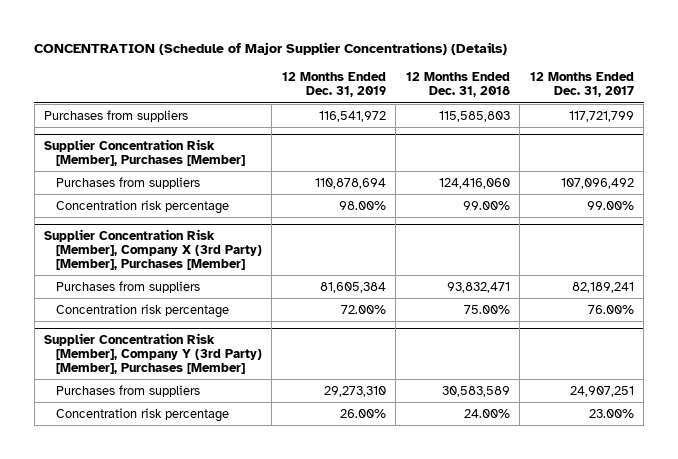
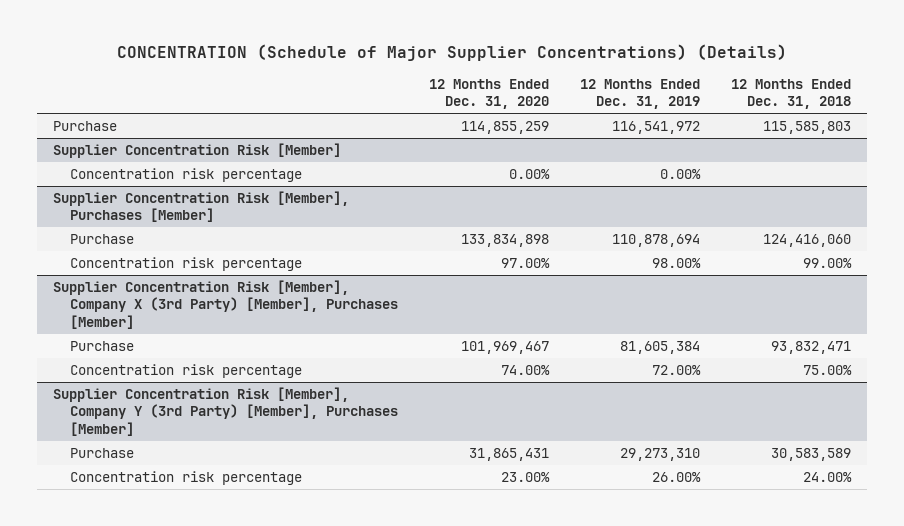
[529,72,634,98] 12 Months Ended Dec. 31, 2017 -> none
none -> [429,78,550,110] 12 Months Ended Dec. 31, 2020
[44,109,189,122] Purchases from suppliers -> [52,120,117,131] Purchase
none -> [52,142,341,158] Supplier Concentration Risk [Member]
none -> [70,167,303,182] Concentration risk percentage
[55,176,200,189] Purchases from suppliers -> [70,233,135,244] Purchase
[55,280,200,293] Purchases from suppliers -> [70,340,135,351] Purchase
[55,384,200,397] Purchases from suppliers -> [70,447,135,458] Purchase

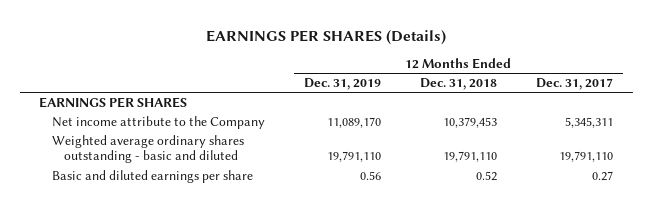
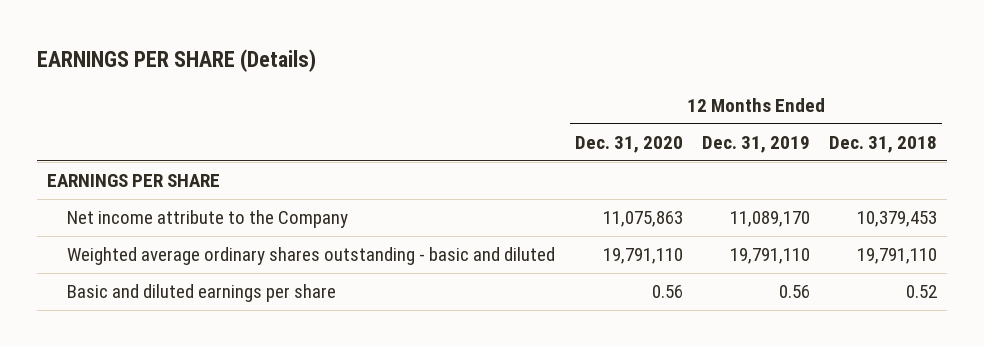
[206,29,447,45] EARNINGS PER SHARES (Details) -> [37,49,317,73] EARNINGS PER SHARE (Details)
[535,78,613,91] Dec. 31, 2017 -> none
none -> [574,135,683,153] Dec. 31, 2020
[39,96,188,108] EARNINGS PER SHARES -> [46,174,220,188] EARNINGS PER SHARE

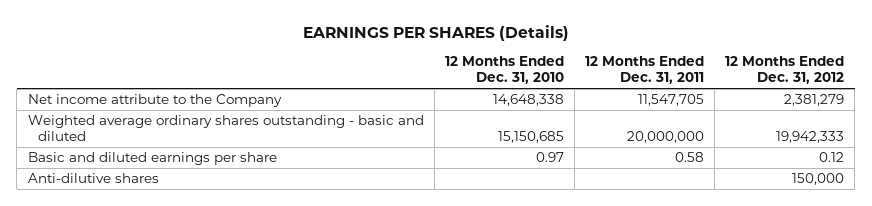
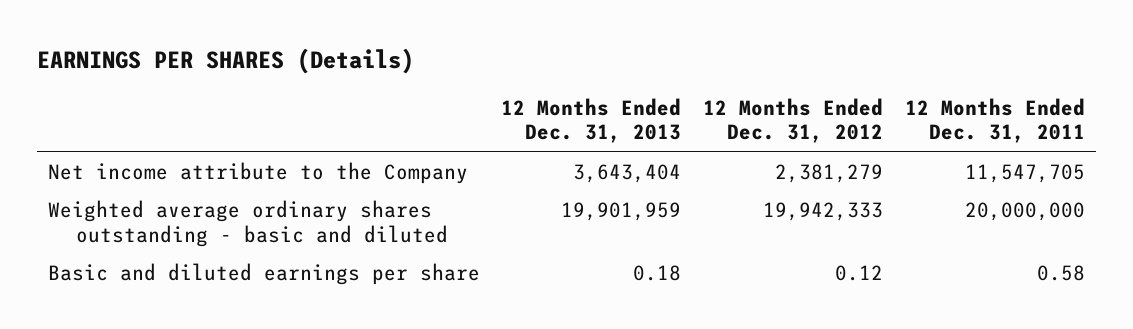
[444,56,564,85] 12 Months Ended Dec. 31, 2010 -> none
none -> [501,98,682,144] 12 Months Ended Dec. 31, 2013
[27,173,159,184] Anti-dilutive shares -> none

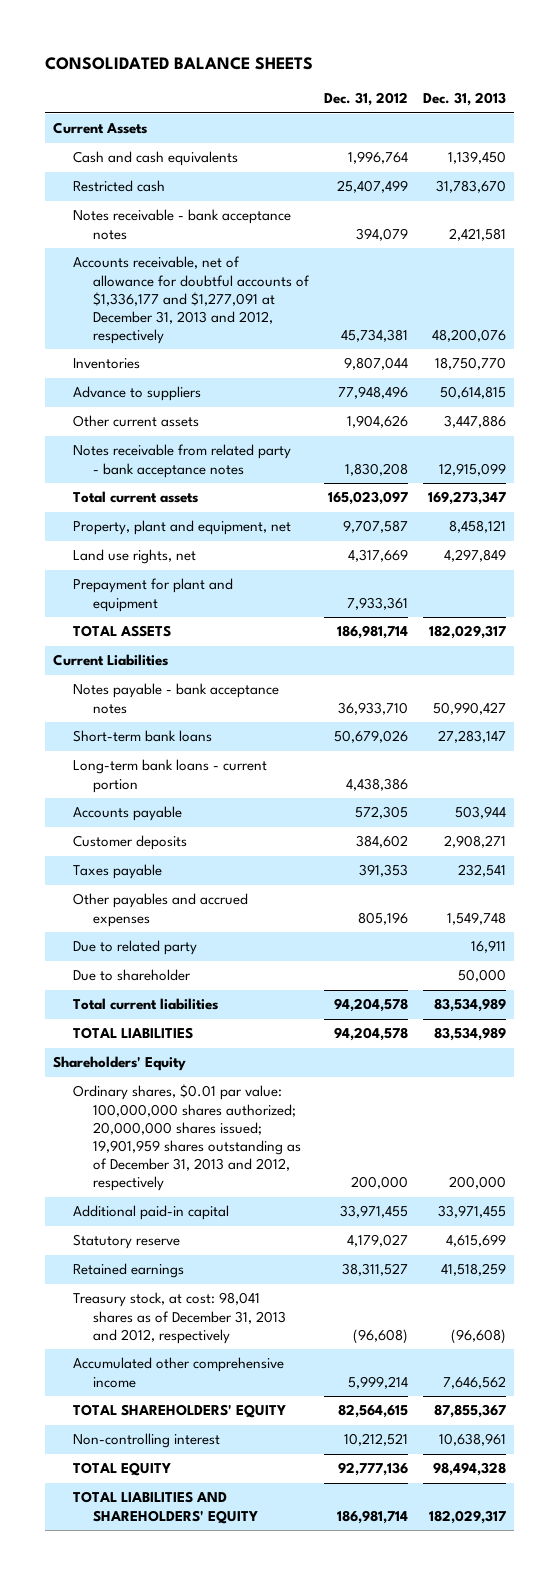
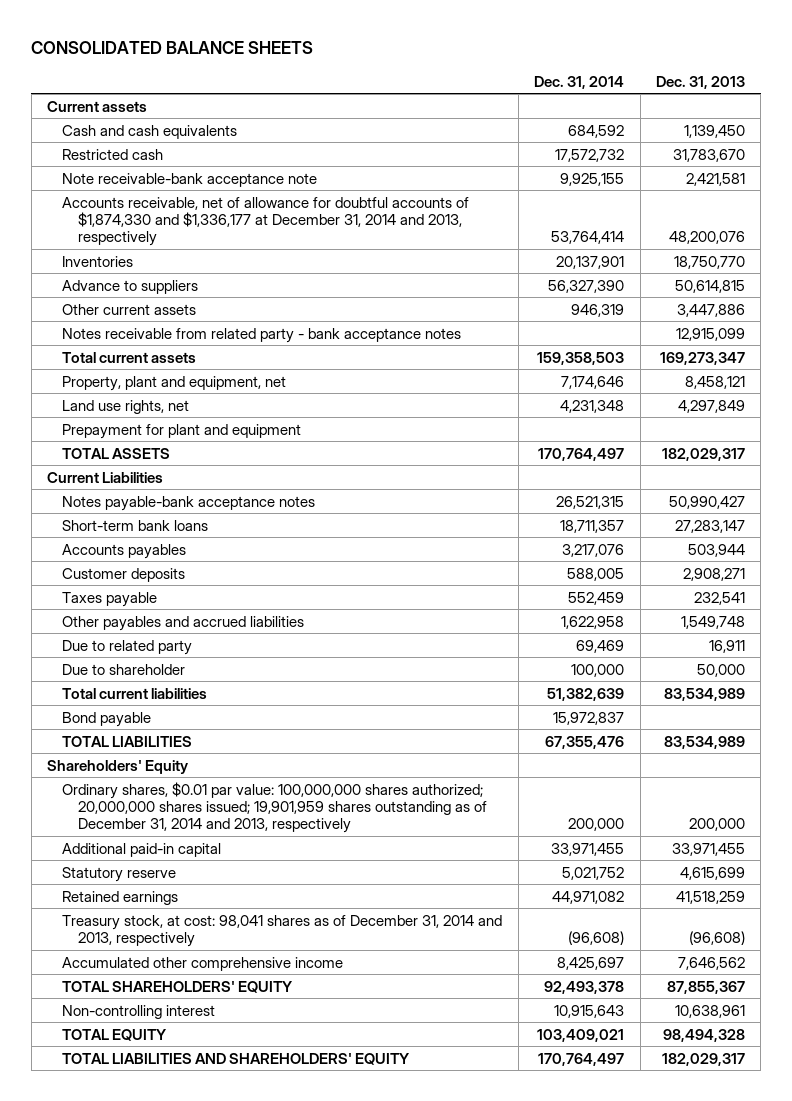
[323,92,408,107] Dec. 31, 2012 -> none
none -> [534,75,625,89] Dec. 31, 2014
[53,122,148,135] Current Assets -> [47,100,148,112] Current assets
[72,209,291,240] Notes receivable - bank acceptance notes -> [62,172,318,187] Note receivable-bank acceptance note
[72,256,310,344] Accounts receivable, net of allowance for doubtful accounts of $1,336,177 and $1,277,091 at December 31, 2013 and 2012, respectively -> [62,196,470,247] Accounts receivable, net of allowance for doubtful accounts of $1,874,330 and $1,336,177 at December 31, 2014 and 2013, respectively
[72,683,279,714] Notes payable - bank acceptance notes -> [62,495,316,511] Notes payable-bank acceptance notes
[72,759,267,793] Long-term bank loans - current portion -> none
[72,806,182,822] Accounts payable -> [62,543,187,559] Accounts payables
[72,893,248,927] Other payables and accrued expenses -> [62,615,305,631] Other payables and accrued liabilities
none -> [62,711,152,727] Bond payable
[72,1084,301,1192] Ordinary shares, $0.01 par value: 100,000,000 shares authorized; 20,000,000 shares issued; 19,901,959 shares outstanding as of December 31, 2013 and 2012, respectively -> [62,781,487,834] Ordinary shares, $0.01 par value: 100,000,000 shares authorized; 20,000,000 shares issued; 19,901,959 shares outstanding as of December 31, 2014 and 2013, respectively
[72,1292,286,1344] Treasury stock, at cost: 98,041 shares as of December 31, 2013 and 2012, respectively -> [62,914,503,947] Treasury stock, at cost: 98,041 shares as of December 31, 2014 and 2013, respectively

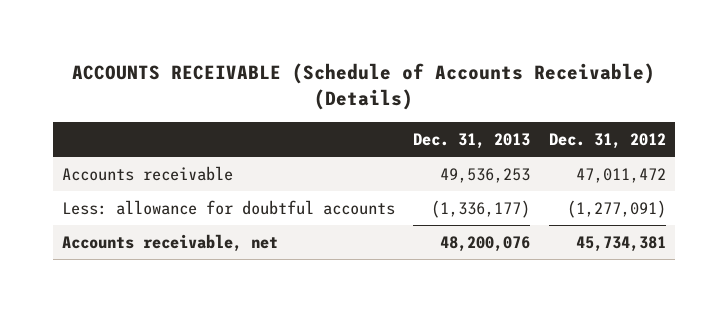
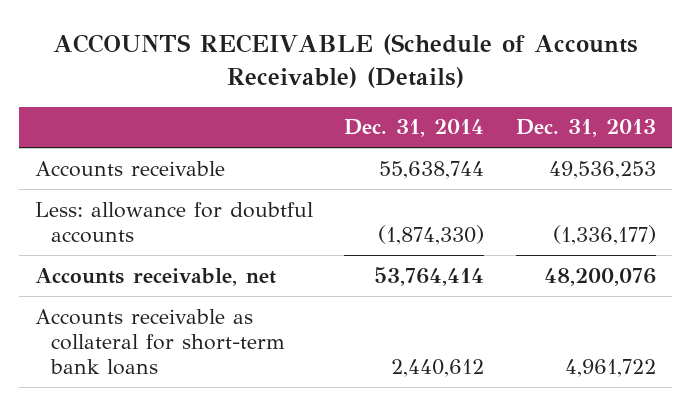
[548,132,666,149] Dec. 31, 2012 -> none
none -> [344,119,485,138] Dec. 31, 2014
none -> [34,308,285,375] Accounts receivable as collateral for short-term bank loans

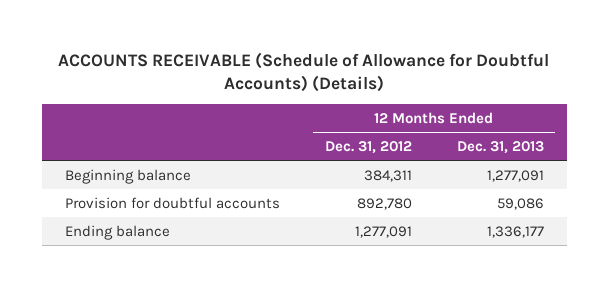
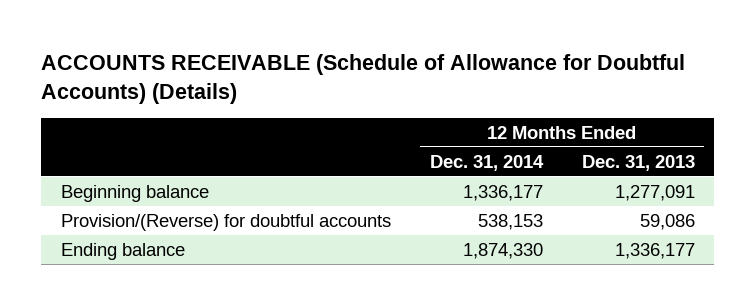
[324,141,412,155] Dec. 31, 2012 -> none
none -> [429,154,544,171] Dec. 31, 2014
[64,196,280,209] Provision for doubtful accounts -> [60,213,391,231] Provision/(Reverse) for doubtful accounts

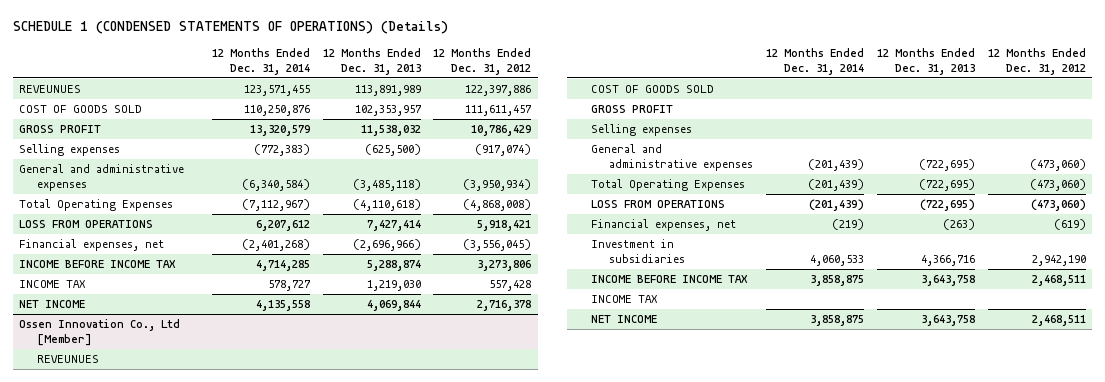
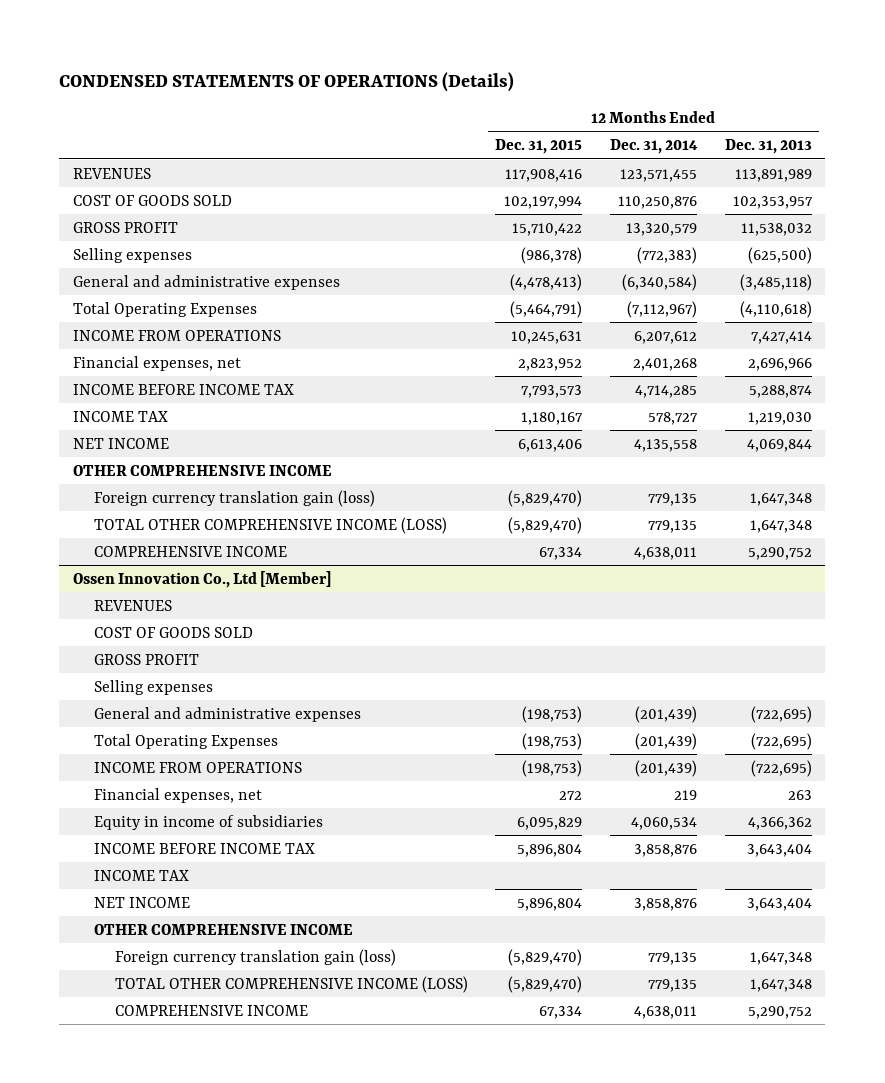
[12,20,448,34] SCHEDULE 1 (CONDENSED STATEMENTS OF OPERATIONS) (Details) -> [59,71,515,92] CONDENSED STATEMENTS OF OPERATIONS (Details)
[433,47,532,75] 12 Months Ended Dec. 31, 2012 -> none
none -> [495,139,583,155] Dec. 31, 2015
[19,84,82,93] REVEUNUES -> [73,167,152,179] REVENUES
[19,219,154,228] LOSS FROM OPERATIONS -> [73,329,282,341] INCOME FROM OPERATIONS
[241,238,310,251] (2,401,268) -> [632,357,697,371] 2,401,268
[352,238,421,251] (2,696,966) -> [747,357,812,371] 2,696,966
none -> [73,464,333,476] OTHER COMPREHENSIVE INCOME
none -> [93,489,375,507] Foreign currency translation gain (loss)
none -> [93,516,447,534] TOTAL OTHER COMPREHENSIVE INCOME (LOSS)
none -> [93,545,287,557] COMPREHENSIVE INCOME
[37,354,100,363] REVEUNUES -> [93,599,172,611] REVENUES
[591,199,726,208] LOSS FROM OPERATIONS -> [93,761,302,773] INCOME FROM OPERATIONS
[832,218,865,230] (219) -> [673,789,697,800] 219
[942,218,975,230] (263) -> [787,789,812,800] 263
[591,238,686,264] Investment in subsidiaries -> [93,814,323,830] Equity in income of subsidiaries
[810,255,865,267] 4,060,533 -> [630,816,697,830] 4,060,534
[920,255,975,267] 4,366,716 -> [747,816,812,830] 4,366,362
[810,274,865,286] 3,858,875 -> [633,843,697,857] 3,858,876
[920,274,975,286] 3,643,758 -> [746,843,812,857] 3,643,404
[810,314,865,326] 3,858,875 -> [633,897,697,911] 3,858,876
[920,314,975,326] 3,643,758 -> [746,897,812,911] 3,643,404
none -> [93,923,353,935] OTHER COMPREHENSIVE INCOME
none -> [114,948,396,966] Foreign currency translation gain (loss)
none -> [114,975,468,993] TOTAL OTHER COMPREHENSIVE INCOME (LOSS)
none -> [114,1004,308,1016] COMPREHENSIVE INCOME

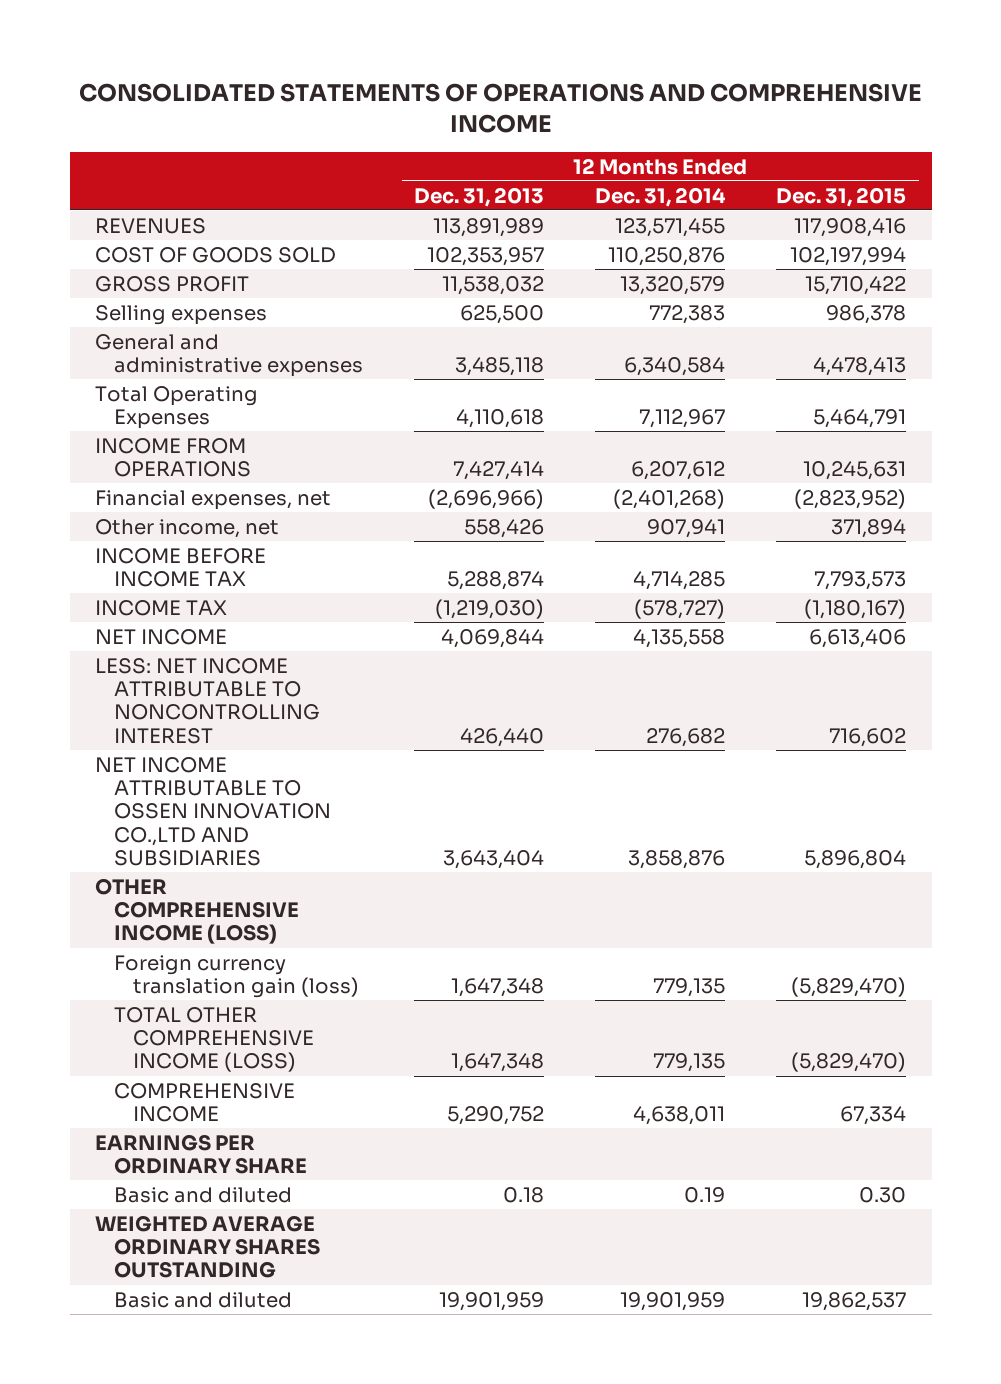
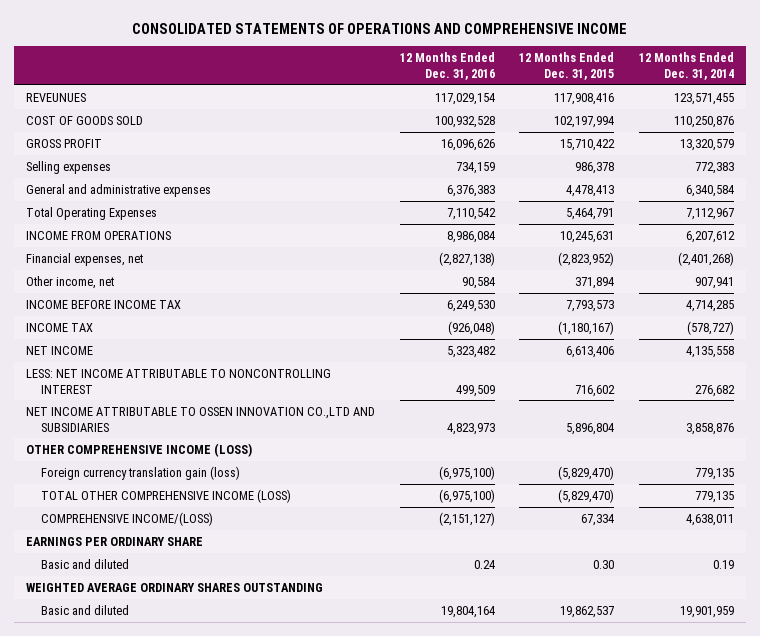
[414,186,545,207] Dec. 31, 2013 -> none
none -> [399,52,495,81] 12 Months Ended Dec. 31, 2016
[95,217,207,234] REVENUES -> [26,92,87,102] REVEUNUES
[114,1082,296,1123] COMPREHENSIVE INCOME -> [40,511,213,526] COMPREHENSIVE INCOME/(LOSS)

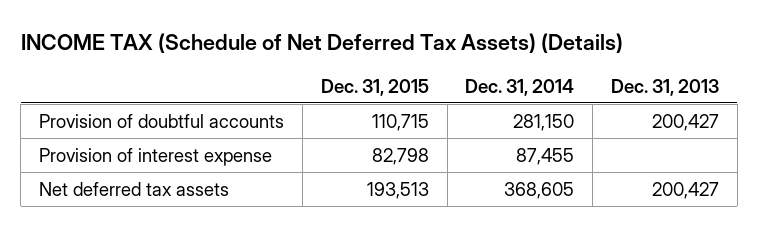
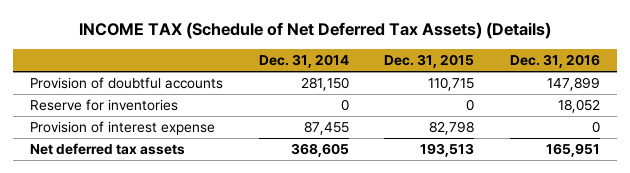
[610,78,719,96] Dec. 31, 2013 -> none
none -> [509,54,600,69] Dec. 31, 2016
none -> [30,99,179,112] Reserve for inventories

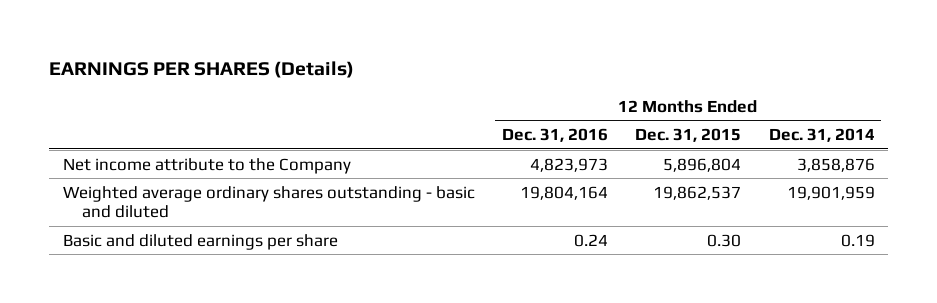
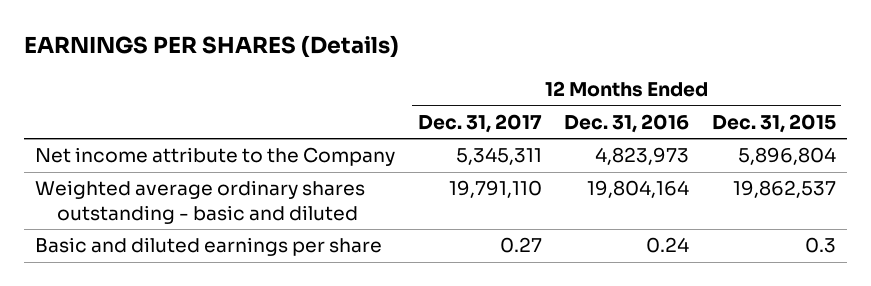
[768,128,875,143] Dec. 31, 2014 -> none
none -> [417,113,542,133] Dec. 31, 2017
[707,233,742,247] 0.30 -> [804,237,836,254] 0.3

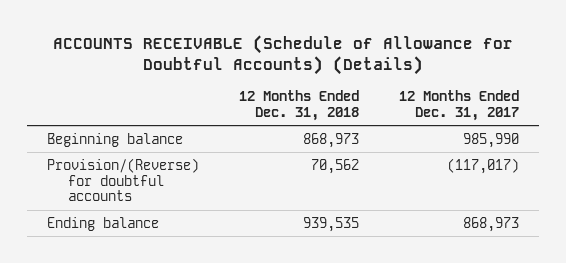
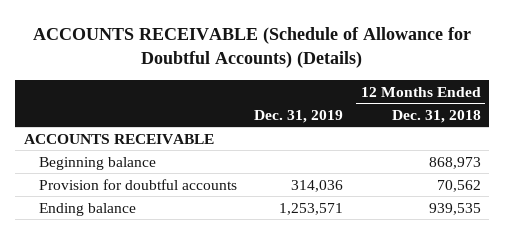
[398,90,519,122] 12 Months Ended Dec. 31, 2017 -> none
none -> [254,109,344,123] Dec. 31, 2019
none -> [23,133,214,144] ACCOUNTS RECEIVABLE
[47,157,200,202] Provision/(Reverse) for doubtful accounts -> [39,178,238,190] Provision for doubtful accounts

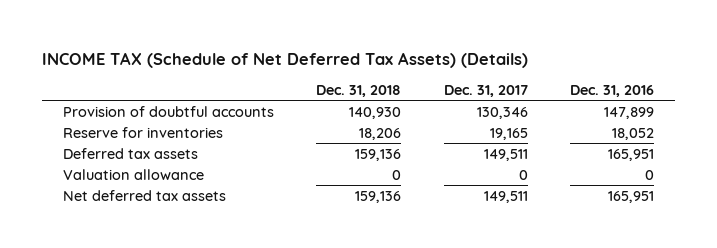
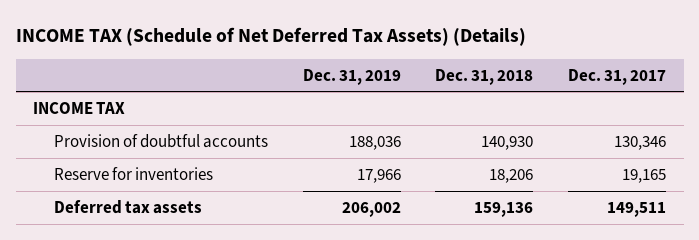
[569,84,654,97] Dec. 31, 2016 -> none
none -> [302,68,401,85] Dec. 31, 2019
none -> [33,101,126,114] INCOME TAX
[63,168,205,180] Valuation allowance -> none
[63,189,227,201] Net deferred tax assets -> none

